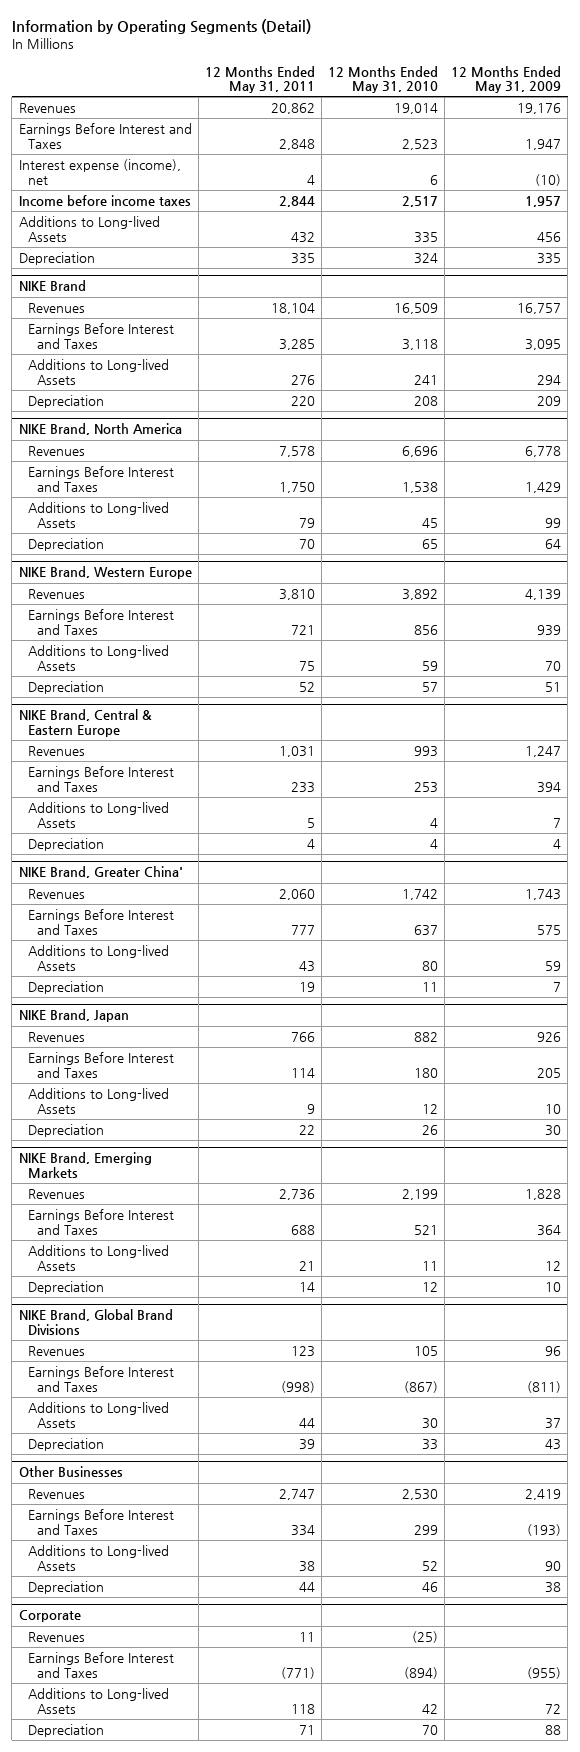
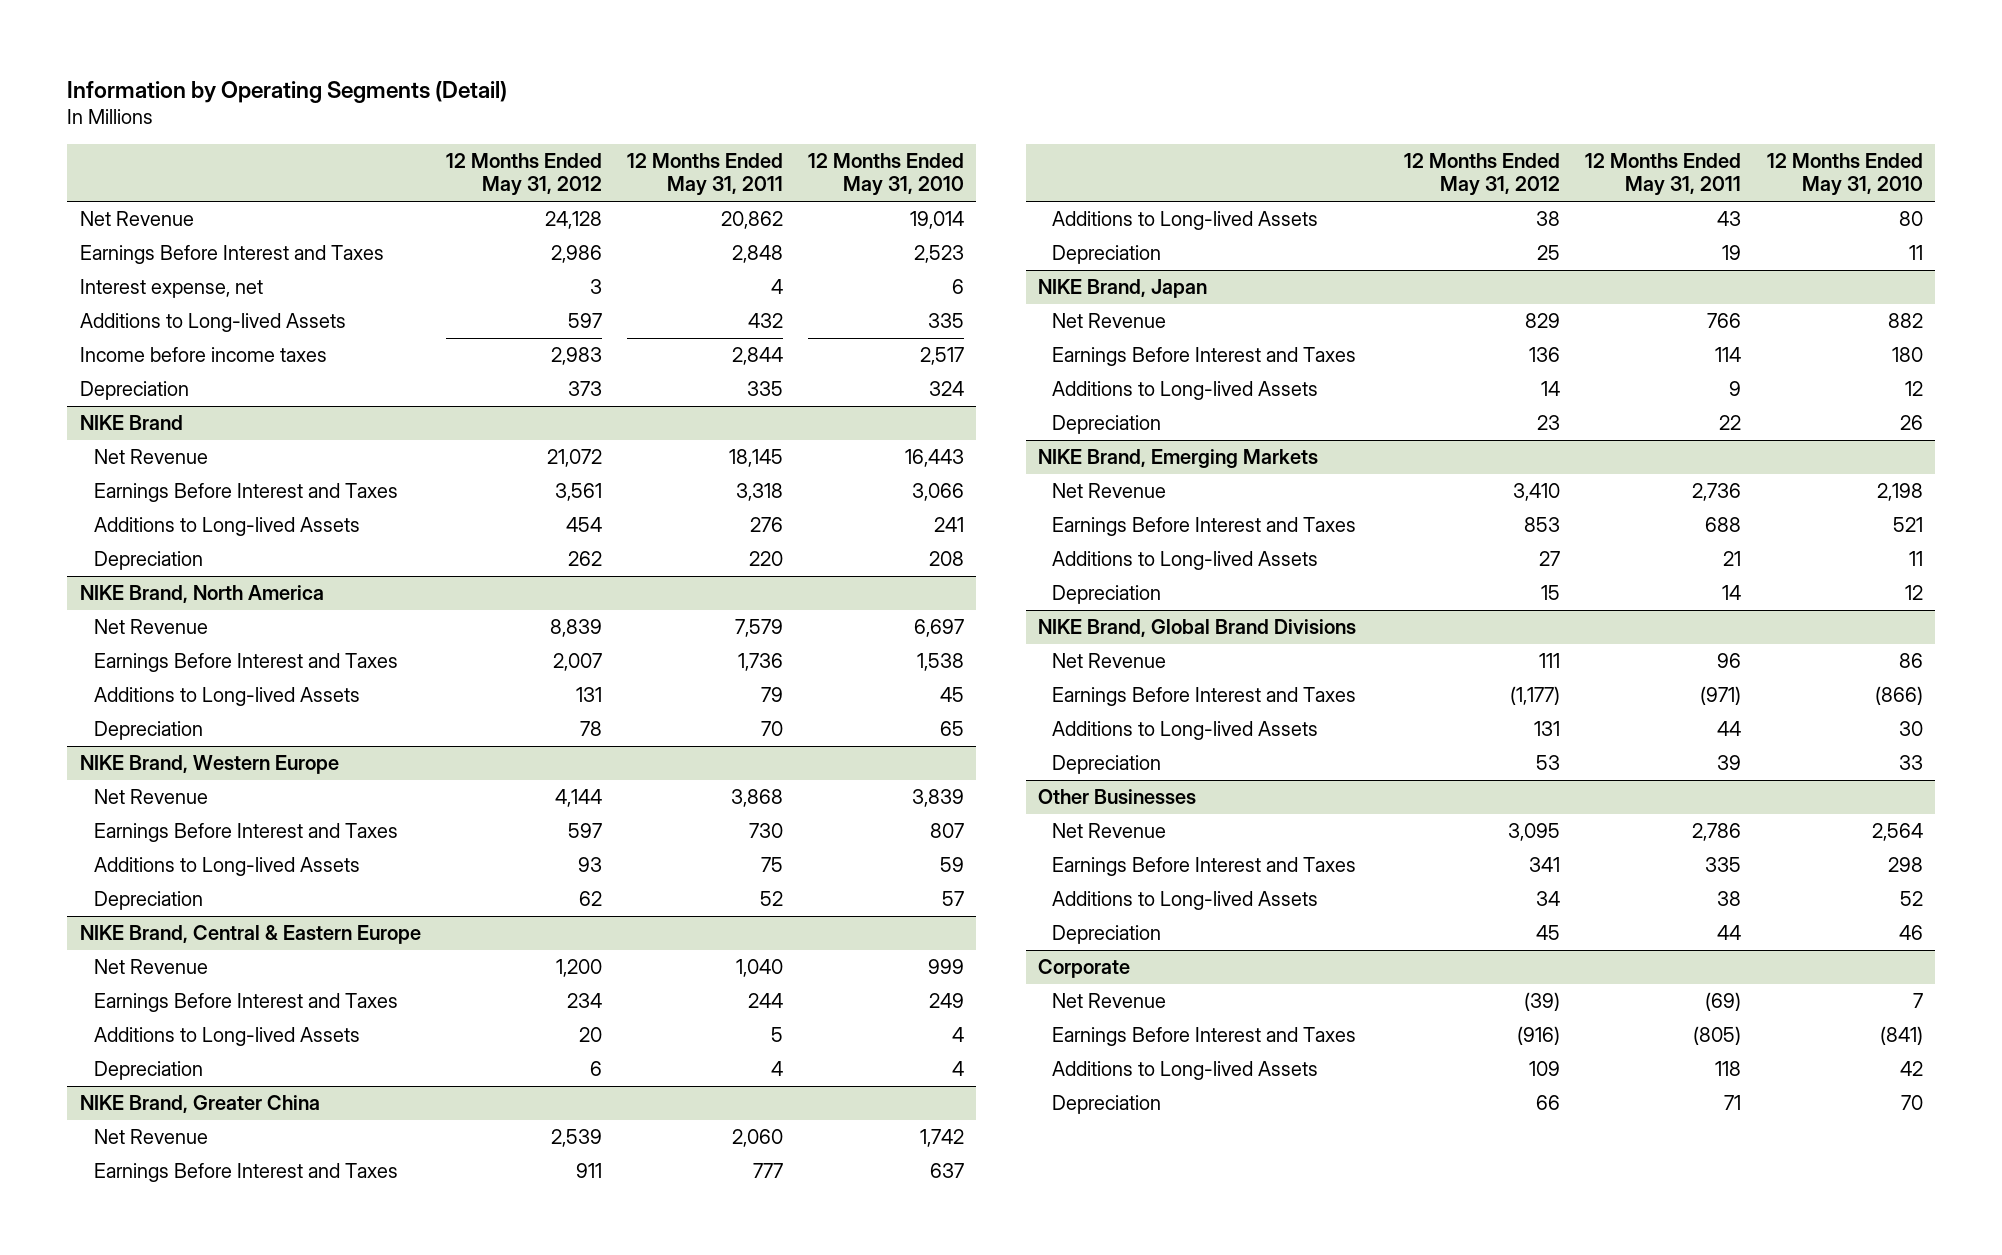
[451,65,562,94] 12 Months Ended May 31, 2009 -> none
none -> [445,153,602,197] 12 Months Ended May 31, 2012
[18,103,76,114] Revenues -> [79,211,194,227] Net Revenue
[18,159,181,185] Interest expense (income), net -> [79,279,263,299] Interest expense, net
[18,195,191,207] Income before income taxes -> [79,347,327,363] Income before income taxes
[27,303,85,314] Revenues -> none
none -> [93,449,208,465] Net Revenue
[278,338,315,350] 3,285 -> [735,483,783,502] 3,318
[402,338,439,350] 3,118 -> [911,483,964,502] 3,066
[27,446,85,457] Revenues -> none
none -> [93,619,208,635] Net Revenue
[278,481,315,493] 1,750 -> [737,653,783,672] 1,736
[27,589,85,600] Revenues -> none
none -> [93,789,208,805] Net Revenue
[290,624,315,635] 721 -> [748,823,783,839] 730
[414,624,439,635] 856 -> [929,823,964,839] 807
[27,746,85,757] Revenues -> none
none -> [93,959,208,975] Net Revenue
[290,781,315,793] 233 -> [747,993,783,1009] 244
[414,781,439,793] 253 -> [928,993,964,1009] 249
[18,866,183,879] NIKE Brand, Greater China' -> [79,1095,320,1114] NIKE Brand, Greater China
[27,889,85,900] Revenues -> [93,1129,208,1145] Net Revenue
[27,1032,85,1043] Revenues -> [1052,313,1167,329] Net Revenue
[27,1189,85,1200] Revenues -> none
none -> [1052,483,1167,499] Net Revenue
[27,1346,85,1357] Revenues -> none
none -> [1052,653,1167,669] Net Revenue
[280,1380,315,1393] (998) -> [1700,686,1742,706] (971)
[404,1380,439,1393] (867) -> [1874,686,1923,706] (866)
[27,1489,85,1500] Revenues -> none
none -> [1052,823,1167,839] Net Revenue
[290,1524,315,1536] 334 -> [1705,857,1742,873] 335
[414,1524,439,1535] 299 -> [1887,857,1923,873] 298
[27,1632,85,1643] Revenues -> none
none -> [1052,993,1167,1009] Net Revenue
[280,1666,315,1679] (771) -> [1693,1026,1742,1046] (805)
[404,1666,439,1679] (894) -> [1879,1026,1923,1046] (841)

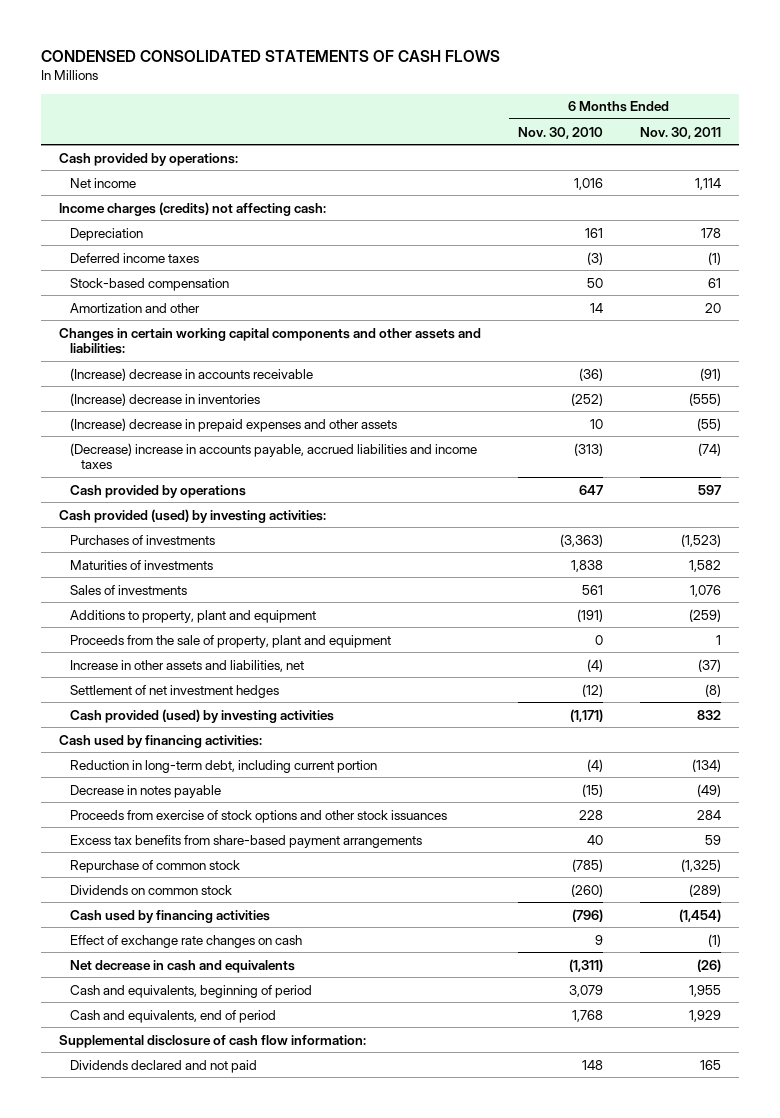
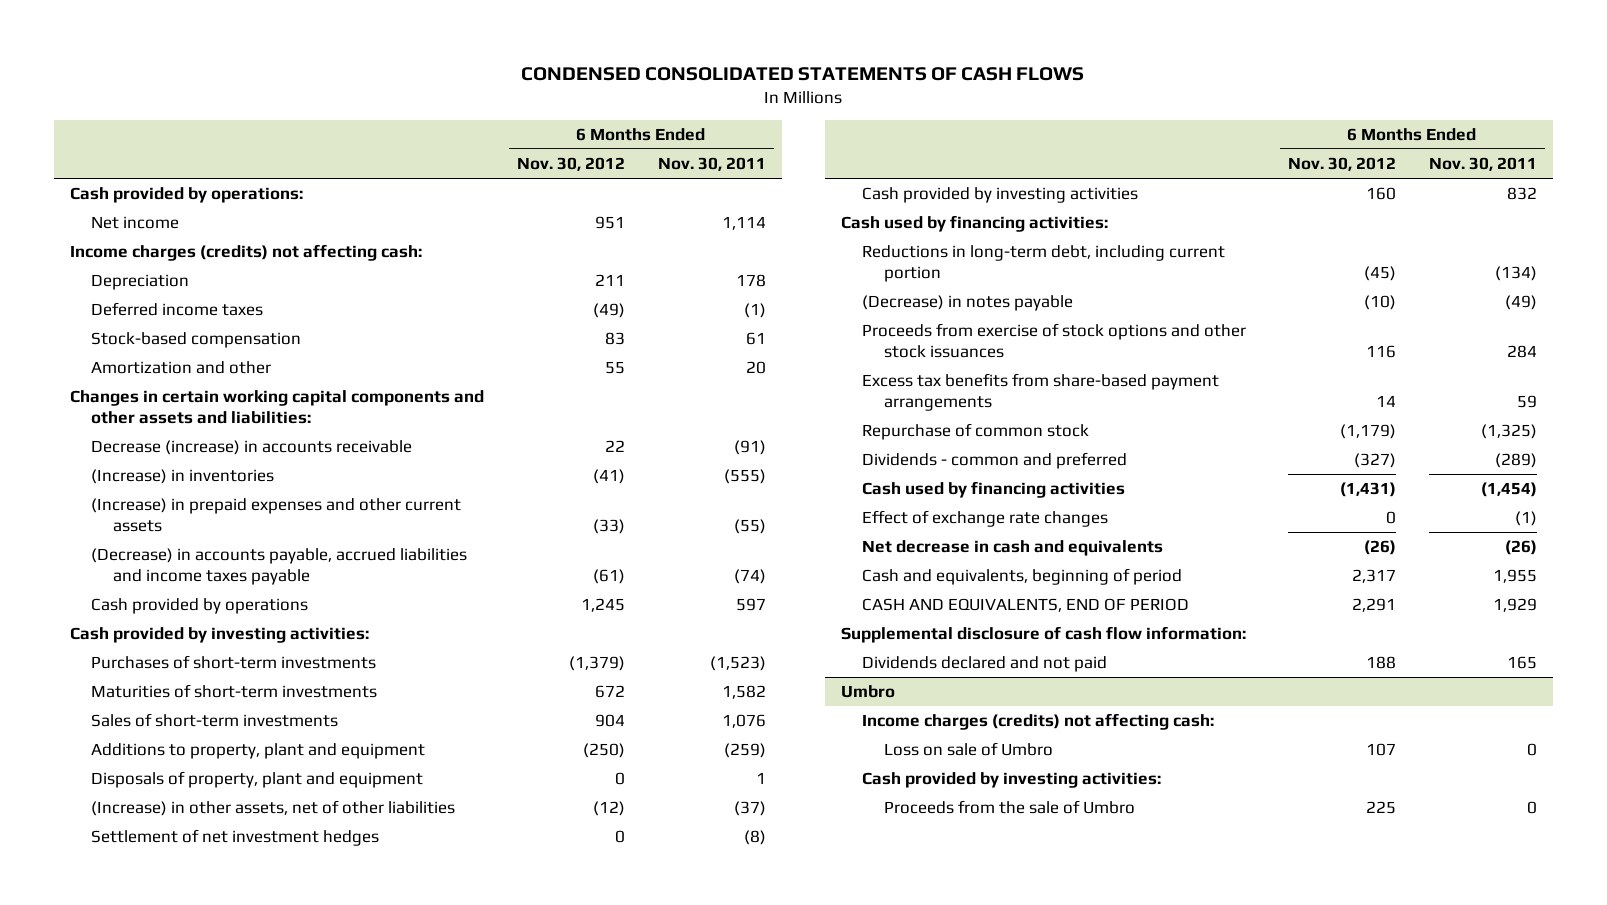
[517,126,603,139] Nov. 30, 2010 -> none
none -> [517,157,626,172] Nov. 30, 2012
[69,367,313,381] (Increase) decrease in accounts receivable -> [91,440,413,456] Decrease (increase) in accounts receivable
[69,392,260,406] (Increase) decrease in inventories -> [91,469,275,485] (Increase) in inventories
[69,417,397,432] (Increase) decrease in prepaid expenses and other assets -> [91,498,462,533] (Increase) in prepaid expenses and other current assets
[69,442,477,470] (Decrease) increase in accounts payable, accrued liabilities and income taxes -> [91,548,468,586] (Decrease) in accounts payable, accrued liabilities and income taxes payable
[59,508,327,523] Cash provided (used) by investing activities: -> [70,627,370,644] Cash provided by investing activities:
[69,534,215,545] Purchases of investments -> [91,655,377,670] Purchases of short-term investments
[69,559,213,570] Maturities of investments -> [91,684,378,699] Maturities of short-term investments
[69,584,187,595] Sales of investments -> [91,713,339,728] Sales of short-term investments
[69,634,391,648] Proceeds from the sale of property, plant and equipment -> [91,771,424,789] Disposals of property, plant and equipment
[69,659,304,672] Increase in other assets and liabilities, net -> [91,800,456,817] (Increase) in other assets, net of other liabilities
[69,708,334,723] Cash provided (used) by investing activities -> [862,187,1139,204] Cash provided by investing activities
[69,759,377,773] Reduction in long-term debt, including current portion -> [862,245,1226,283] Reductions in long-term debt, including current portion
[69,784,221,798] Decrease in notes payable -> [862,295,1074,312] (Decrease) in notes payable
[69,884,232,895] Dividends on common stock -> [862,452,1128,470] Dividends - common and preferred
[69,934,302,948] Effect of exchange rate changes on cash -> [862,510,1109,528] Effect of exchange rate changes
[69,1009,276,1023] Cash and equivalents, end of period -> [862,598,1190,613] CASH AND EQUIVALENTS, END OF PERIOD
none -> [840,685,895,699] Umbro
none -> [862,713,1215,731] Income charges (credits) not affecting cash:
none -> [883,742,1053,757] Loss on sale of Umbro
none -> [862,772,1162,789] Cash provided by investing activities:
none -> [883,800,1135,815] Proceeds from the sale of Umbro

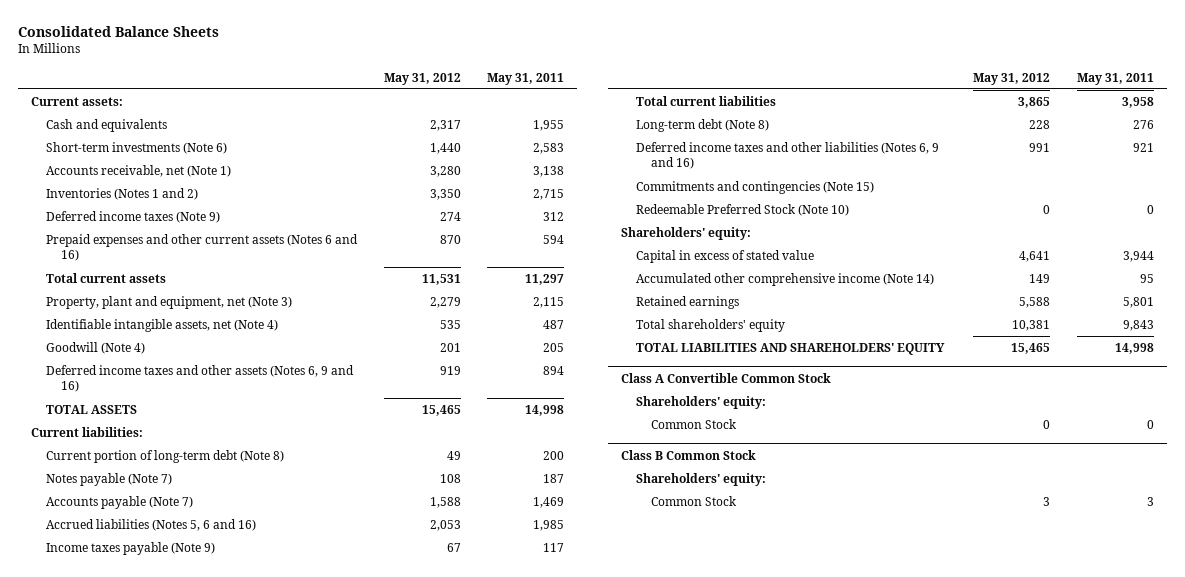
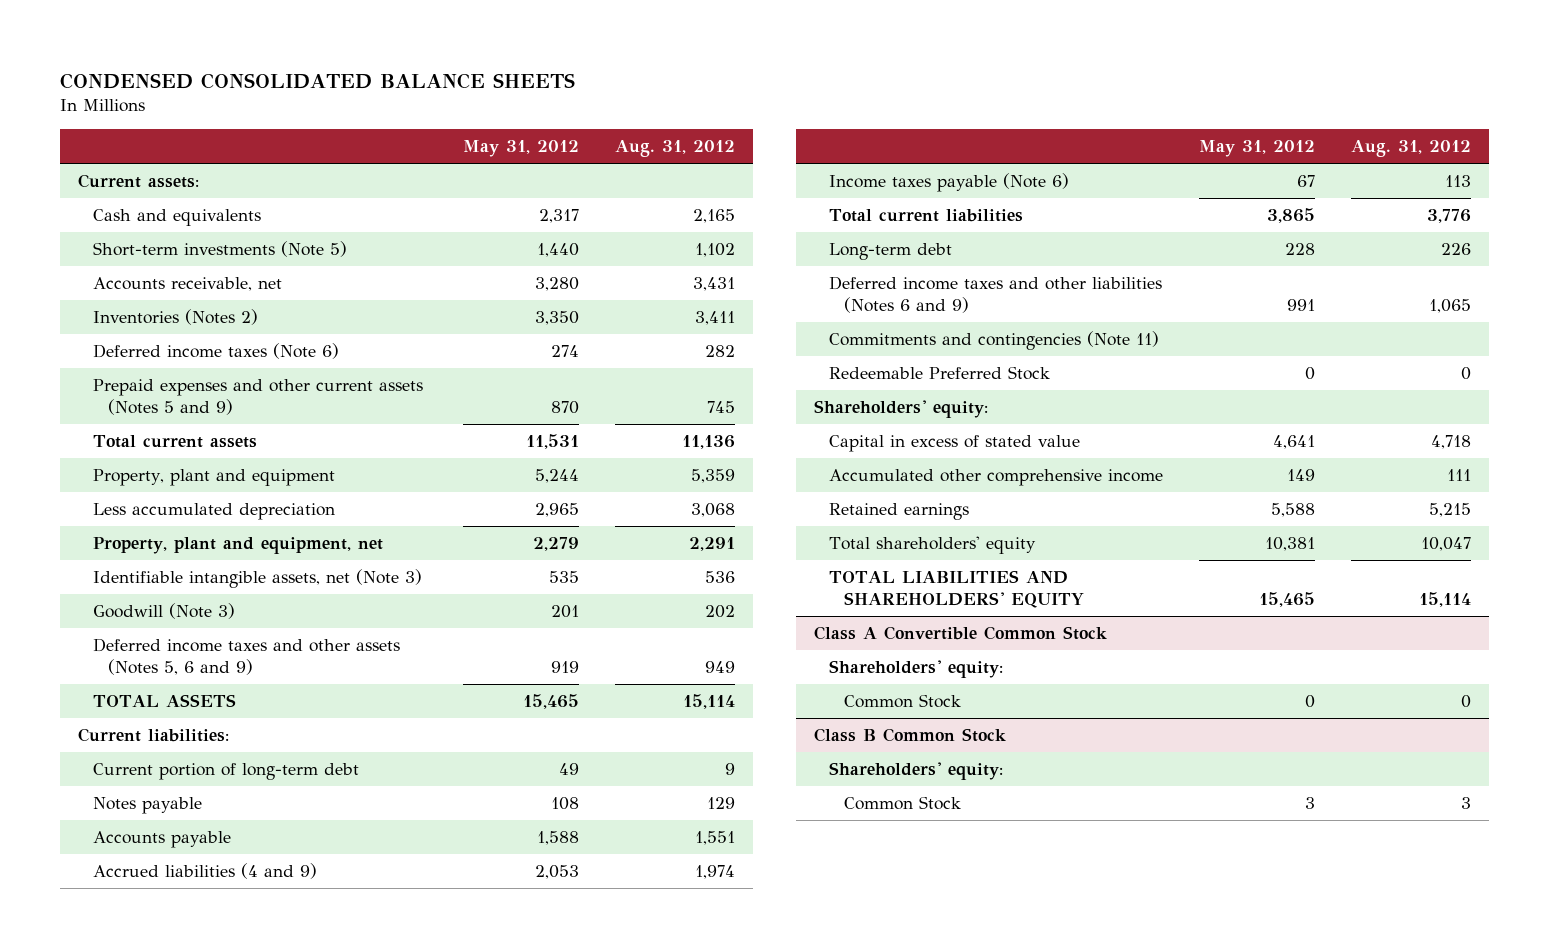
[18,25,220,37] Consolidated Balance Sheets -> [60,72,576,89] CONDENSED CONSOLIDATED BALANCE SHEETS
[487,72,565,85] May 31, 2011 -> none
none -> [614,140,735,158] Aug. 31, 2012
[46,142,228,155] Short-term investments (Note 6) -> [93,241,348,258] Short-term investments (Note 5)
[46,165,232,178] Accounts receivable, net (Note 1) -> [93,277,283,292] Accounts receivable, net
[46,188,199,201] Inventories (Notes 1 and 2) -> [93,309,259,326] Inventories (Notes 2)
[46,211,221,224] Deferred income taxes (Note 9) -> [93,343,340,360] Deferred income taxes (Note 6)
[46,234,359,262] Prepaid expenses and other current assets (Notes 6 and 16) -> [93,379,424,415] Prepaid expenses and other current assets (Notes 5 and 9)
none -> [93,469,336,487] Property, plant and equipment
none -> [93,503,336,521] Less accumulated depreciation
[46,296,293,310] Property, plant and equipment, net (Note 3) -> [93,537,384,555] Property, plant and equipment, net
[46,319,279,333] Identifiable intangible assets, net (Note 4) -> [93,569,423,589] Identifiable intangible assets, net (Note 3)
[46,342,146,355] Goodwill (Note 4) -> [93,603,236,620] Goodwill (Note 3)
[46,365,355,393] Deferred income taxes and other assets (Notes 6, 9 and 16) -> [93,638,401,675] Deferred income taxes and other assets (Notes 5, 6 and 9)
[46,450,285,464] Current portion of long-term debt (Note 8) -> [93,763,360,781] Current portion of long-term debt
[46,473,173,487] Notes payable (Note 7) -> [93,797,203,815] Notes payable
[46,496,194,510] Accounts payable (Note 7) -> [93,831,232,849] Accounts payable
[46,519,257,532] Accrued liabilities (Notes 5, 6 and 16) -> [93,863,318,880] Accrued liabilities (4 and 9)
[46,542,216,556] Income taxes payable (Note 9) -> [829,173,1070,193] Income taxes payable (Note 6)
[635,119,769,133] Long-term debt (Note 8) -> [829,243,953,261] Long-term debt
[635,142,939,170] Deferred income taxes and other liabilities (Notes 6, 9 and 16) -> [829,276,1163,313] Deferred income taxes and other liabilities (Notes 6 and 9)
[635,181,874,195] Commitments and contingencies (Note 15) -> [829,331,1160,351] Commitments and contingencies (Note 11)
[635,204,849,217] Redeemable Preferred Stock (Note 10) -> [829,366,1051,381] Redeemable Preferred Stock
[635,273,934,287] Accumulated other comprehensive income (Note 14) -> [829,469,1164,487] Accumulated other comprehensive income

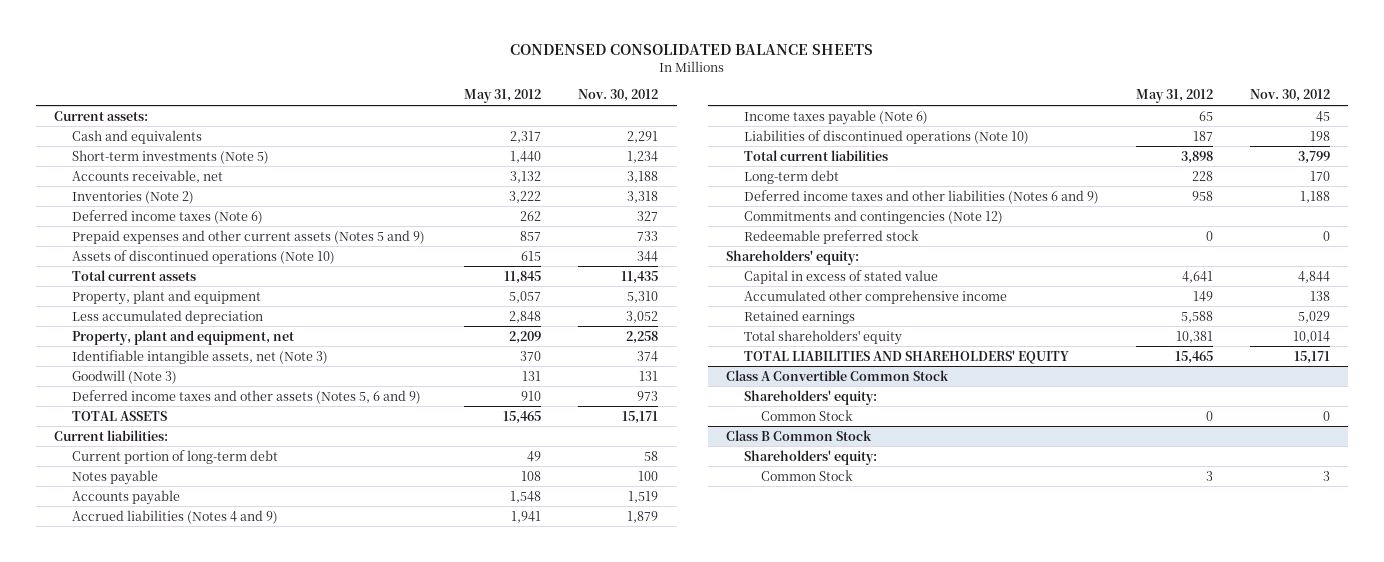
[614,140,735,158] Aug. 31, 2012 -> none
none -> [577,89,658,103] Nov. 30, 2012
[534,277,579,292] 3,280 -> [509,170,541,183] 3,132
[93,309,259,326] Inventories (Notes 2) -> [71,190,194,204] Inventories (Note 2)
[534,311,579,326] 3,350 -> [508,190,541,203] 3,222
[550,345,579,358] 274 -> [519,210,541,221] 262
[550,400,579,414] 870 -> [519,230,541,241] 857
none -> [71,249,335,264] Assets of discontinued operations (Note 10)
[525,434,579,450] 11,531 -> [503,270,541,284] 11,845
[534,469,579,484] 5,244 -> [508,290,541,303] 5,057
[534,503,579,518] 2,965 -> [508,310,541,323] 2,848
[532,537,579,552] 2,279 -> [508,330,541,344] 2,209
[548,571,579,584] 535 -> [519,350,541,361] 370
[550,605,579,619] 201 -> [521,370,541,381] 131
[550,660,579,673] 919 -> [520,390,541,401] 910
[536,831,579,846] 1,588 -> [509,490,541,503] 1,548
[93,863,318,880] Accrued liabilities (4 and 9) -> [71,509,278,524] Accrued liabilities (Notes 4 and 9)
[534,865,579,880] 2,053 -> [510,510,541,523] 1,941
[1296,175,1315,188] 67 -> [1198,110,1213,121] 65
none -> [743,129,1029,144] Liabilities of discontinued operations (Note 10)
[1266,208,1315,224] 3,865 -> [1180,150,1213,164] 3,898
[1286,298,1315,311] 991 -> [1191,190,1213,201] 958
[829,331,1160,351] Commitments and contingencies (Note 11) -> [743,209,1003,224] Commitments and contingencies (Note 12)
[829,366,1051,381] Redeemable Preferred Stock -> [743,229,919,244] Redeemable preferred stock

